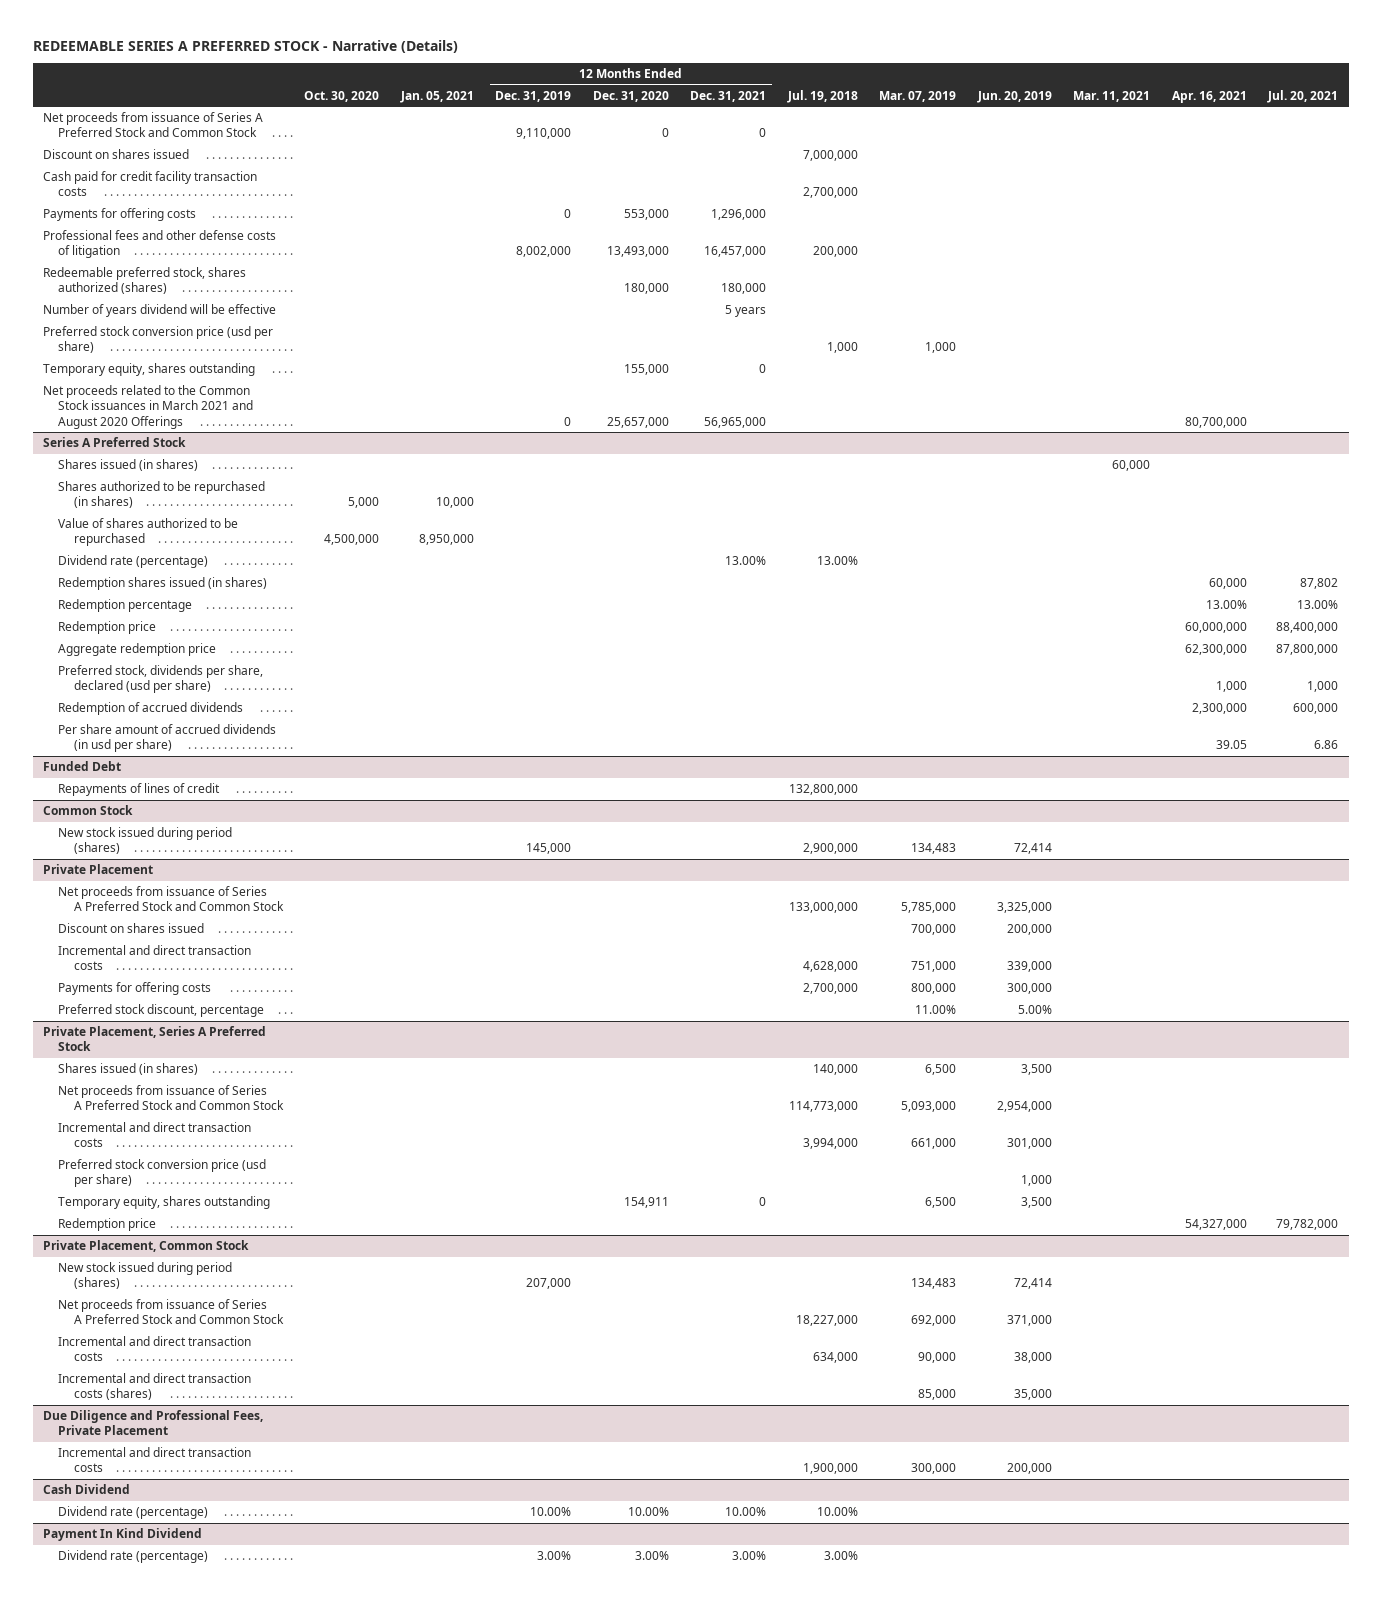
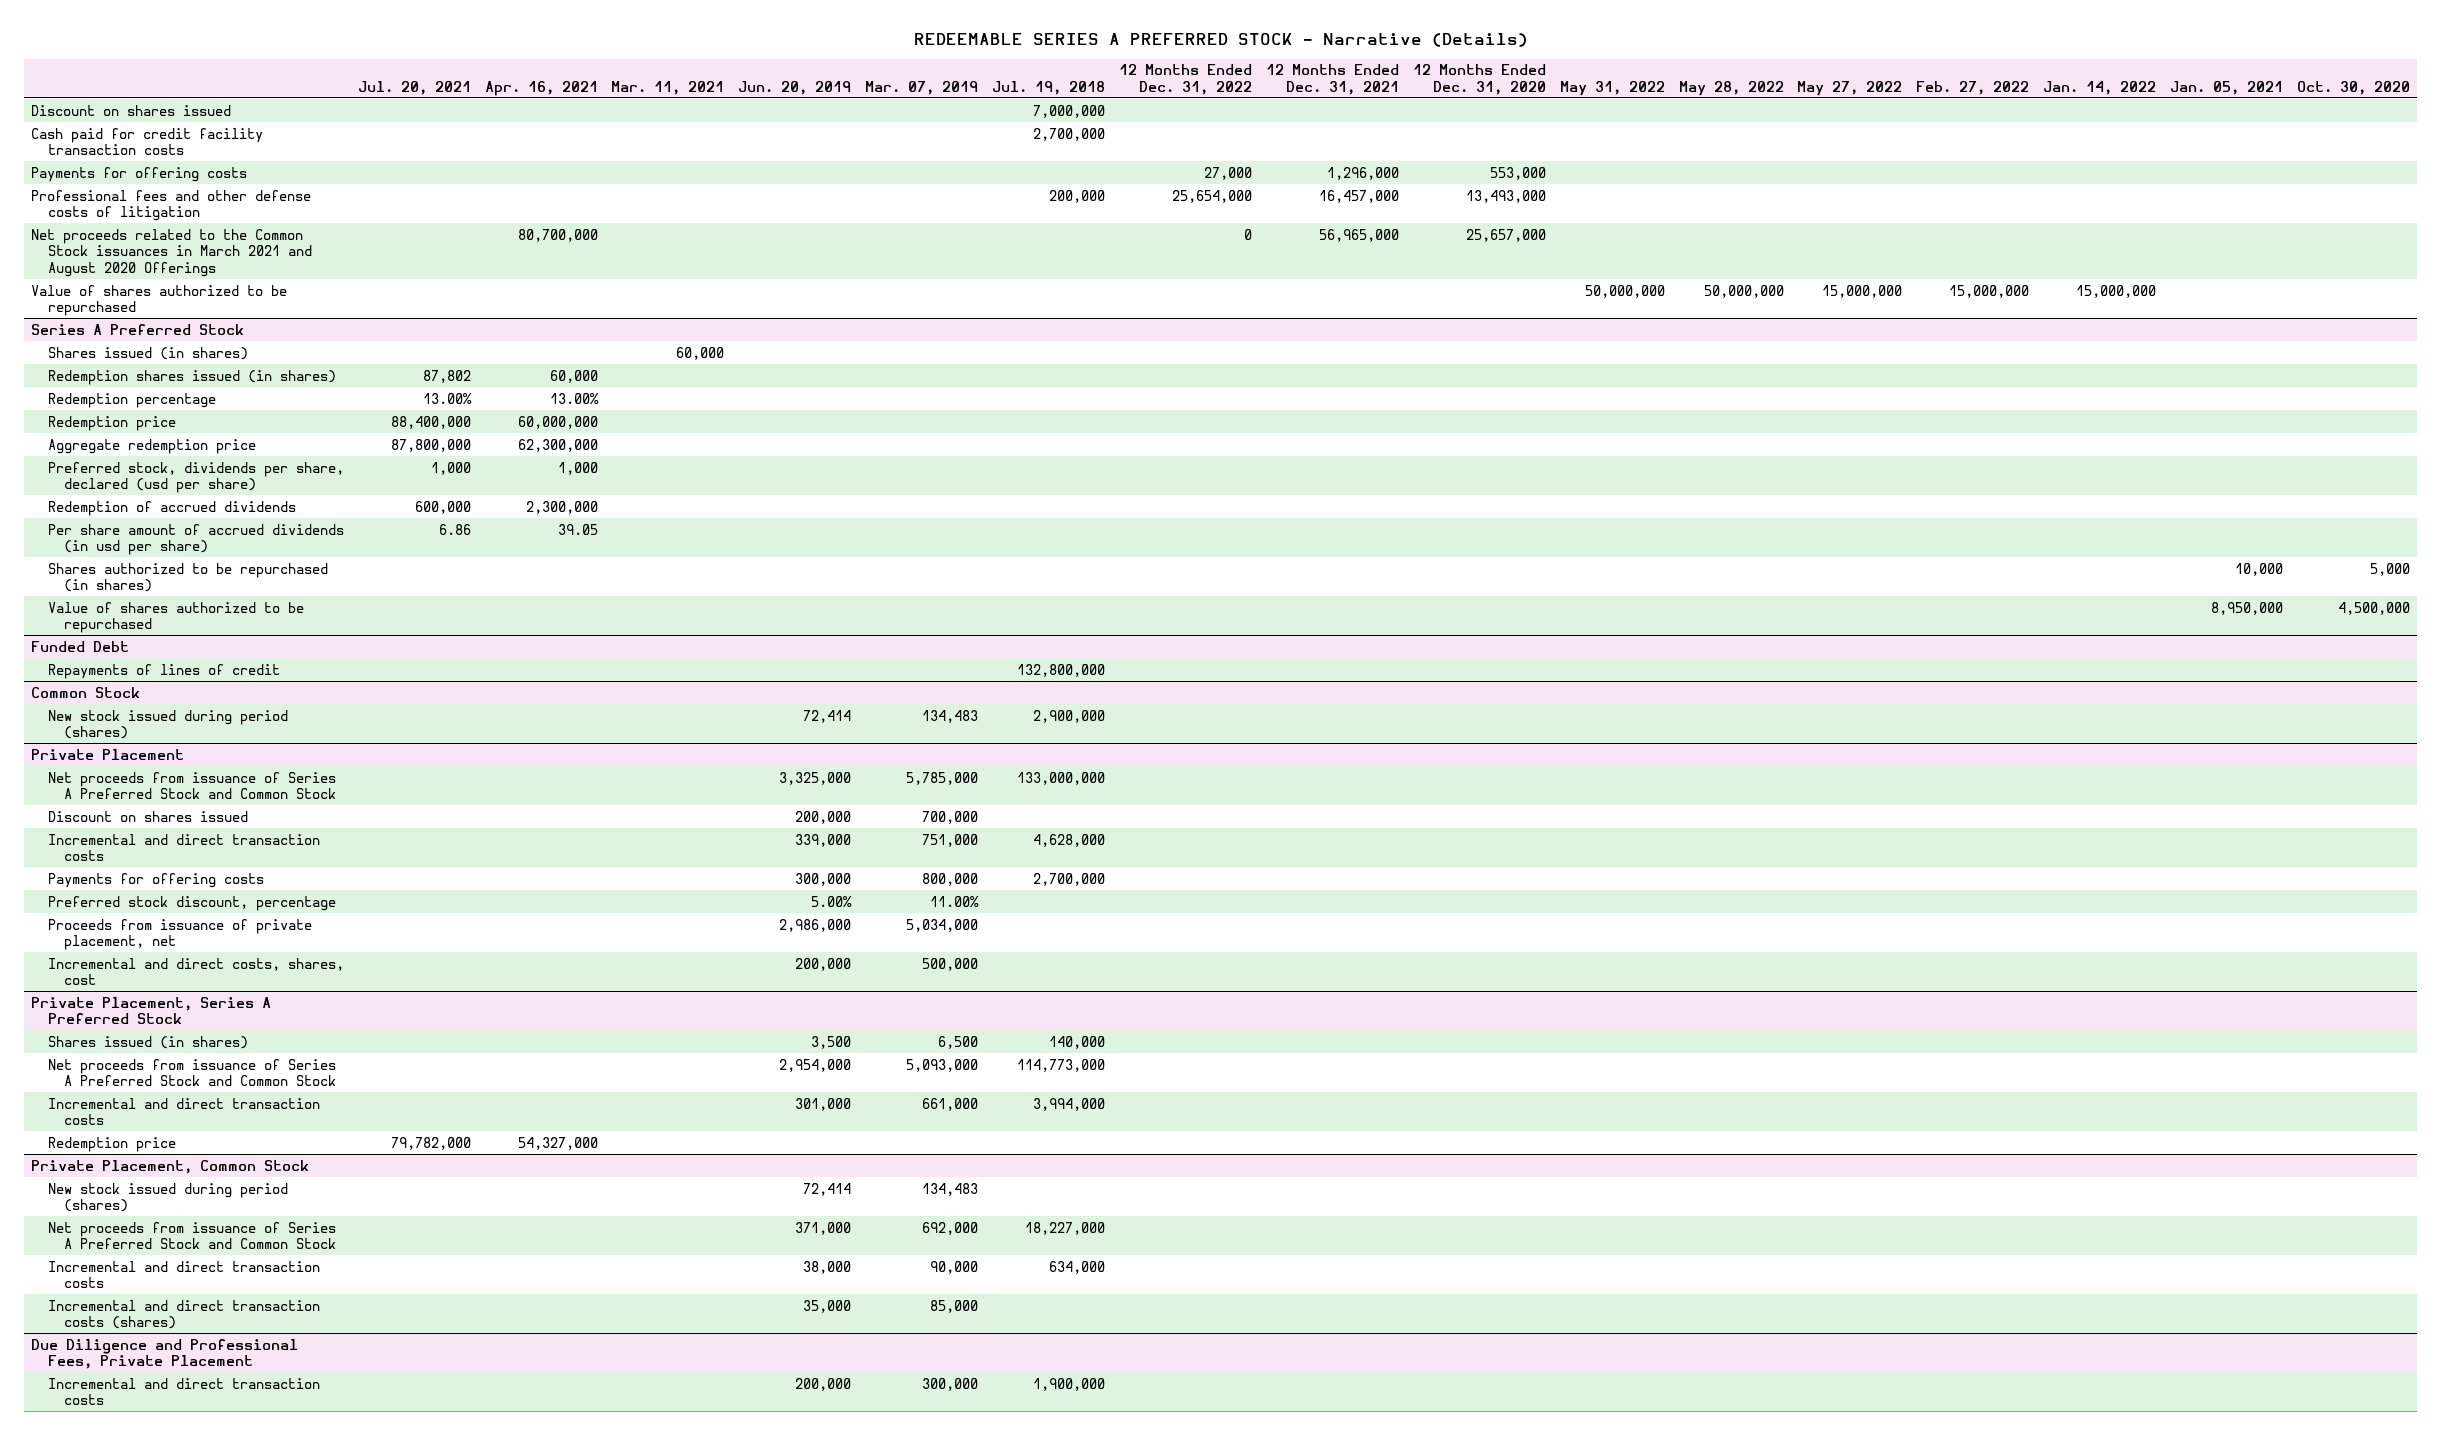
[495,90,572,102] Dec. 31, 2019 -> none
none -> [1118,64,1252,95] 12 Months Ended Dec. 31, 2022
none -> [1559,80,1665,96] May 31, 2022
none -> [1678,80,1784,96] May 28, 2022
none -> [1797,80,1903,96] May 27, 2022
none -> [1916,80,2030,95] Feb. 27, 2022
none -> [2043,80,2157,95] Jan. 14, 2022
[43,112,264,138] Net proceeds from issuance of Series A Preferred Stock and Common Stock -> none
[43,267,247,295] Redeemable preferred stock, shares authorized (shares) -> none
[43,304,277,318] Number of years dividend will be effective -> none
[43,326,274,354] Preferred stock conversion price (usd per share) -> none
[43,363,256,377] Temporary equity, shares outstanding -> none
none -> [31,284,288,317] Value of shares authorized to be repurchased
[58,555,209,569] Dividend rate (percentage) -> none
[58,481,266,509] Shares authorized to be repurchased (in shares) -> [47,562,328,593] Shares authorized to be repurchased (in shares)
[58,518,239,547] Value of shares authorized to be repurchased -> [47,601,304,634] Value of shares authorized to be repurchased
none -> [47,918,312,951] Proceeds from issuance of private placement, net
none -> [47,957,344,986] Incremental and direct costs, shares, cost
[58,1159,267,1188] Preferred stock conversion price (usd per share) -> none
[58,1196,271,1210] Temporary equity, shares outstanding -> none
[43,1484,131,1495] Cash Dividend -> none
[58,1506,209,1520] Dividend rate (percentage) -> none
[43,1528,203,1542] Payment In Kind Dividend -> none
[58,1550,209,1564] Dividend rate (percentage) -> none

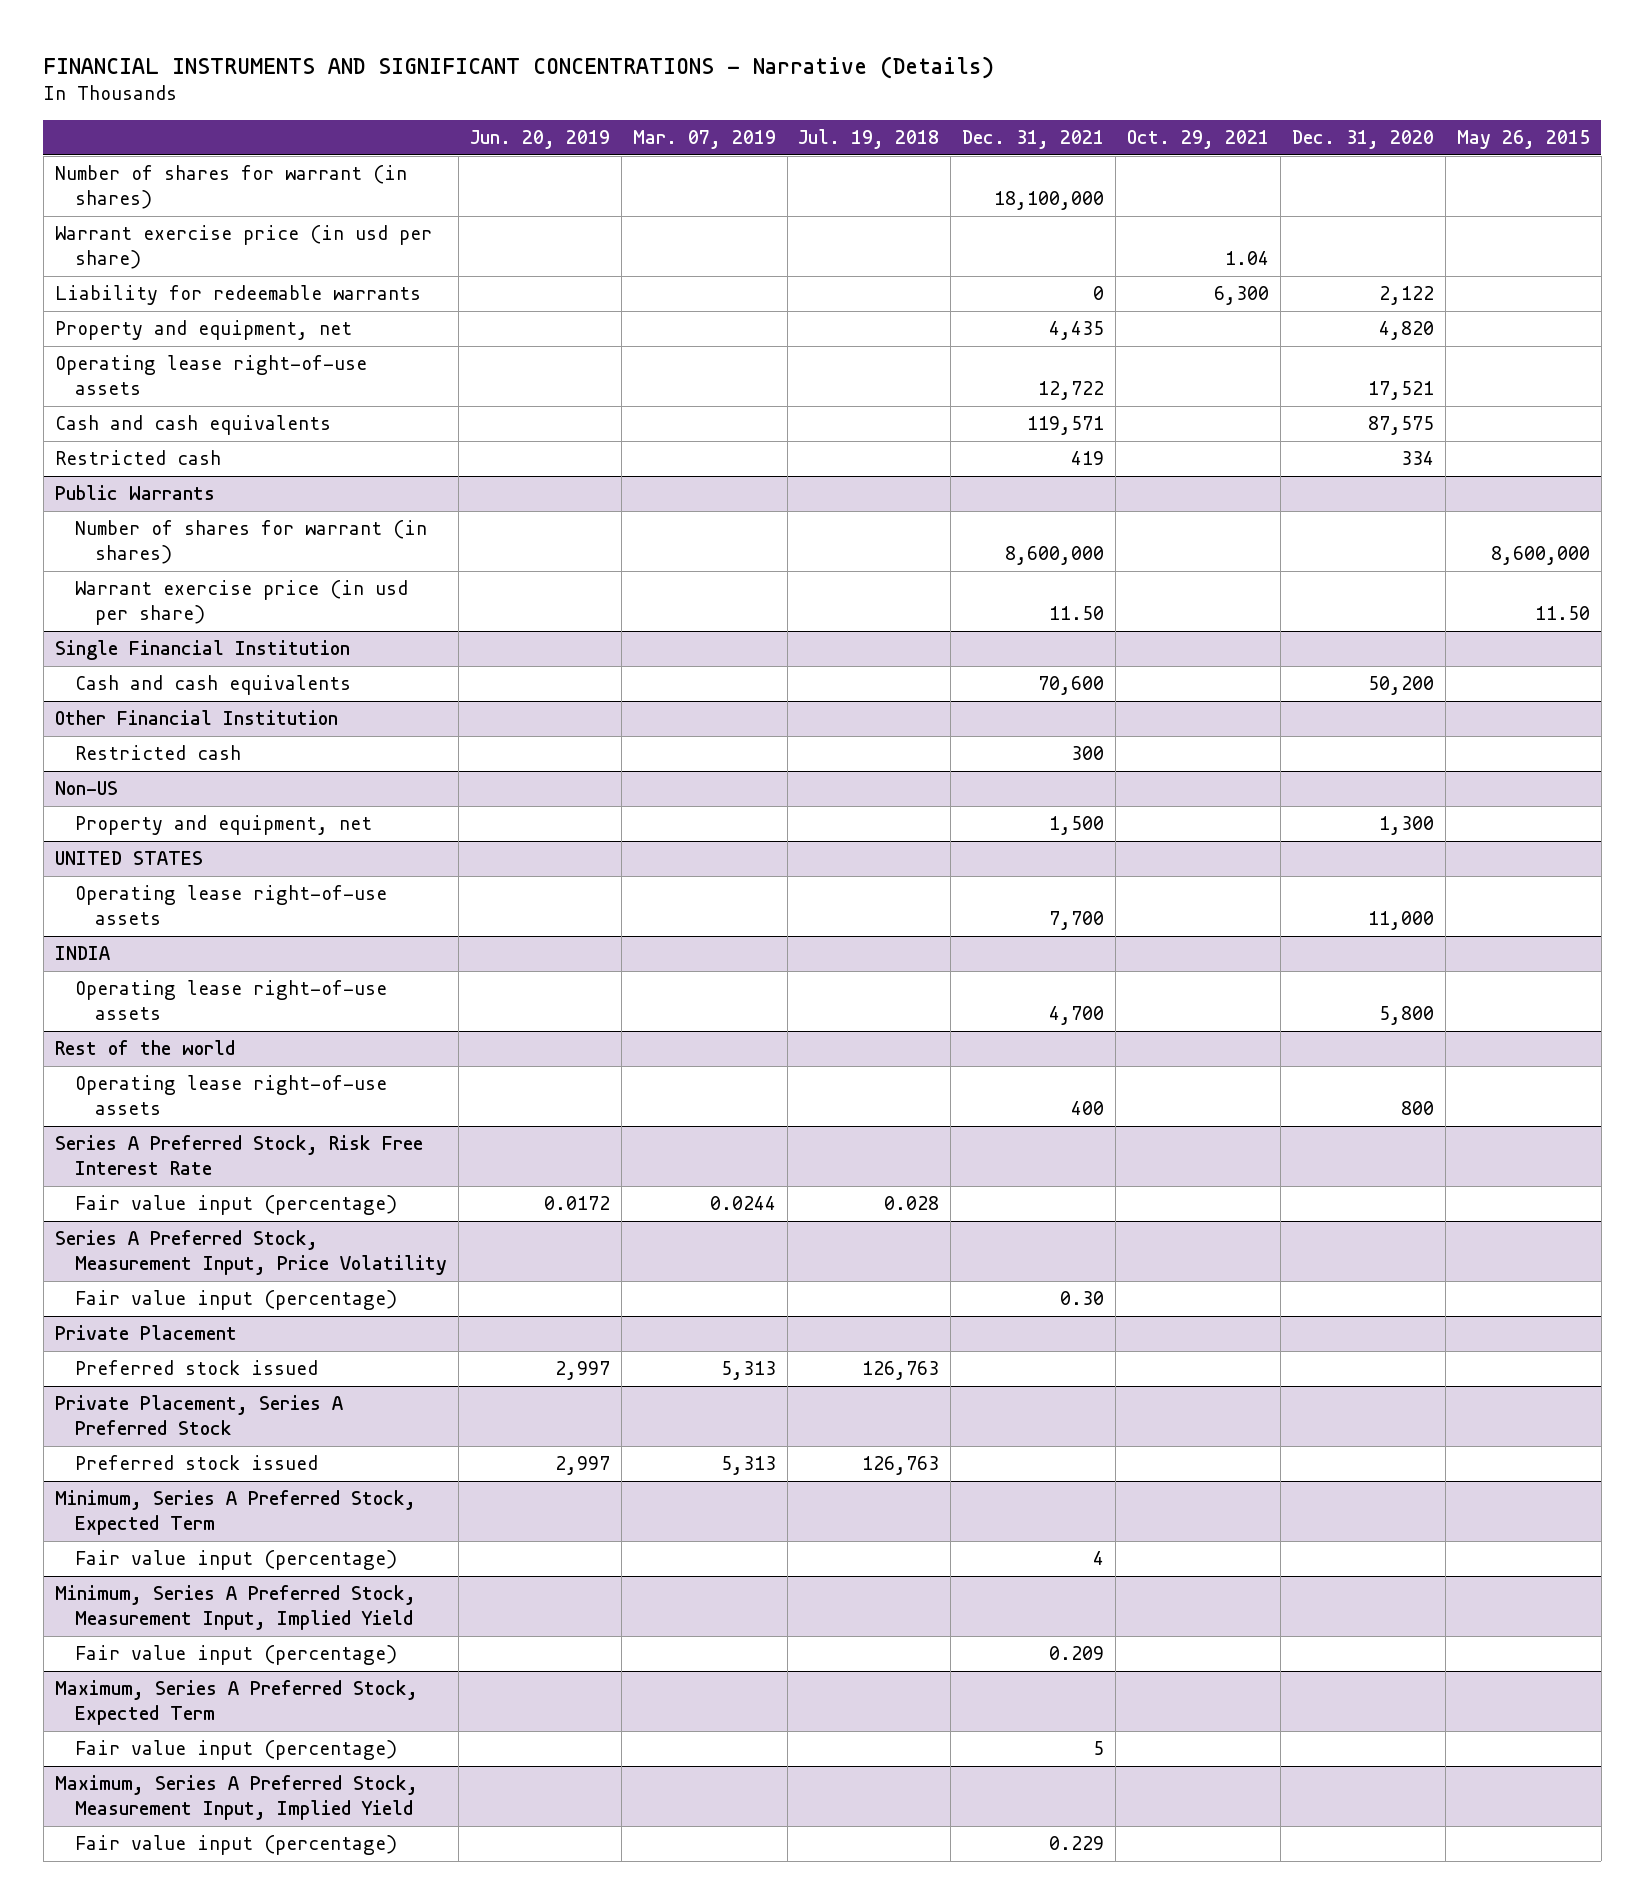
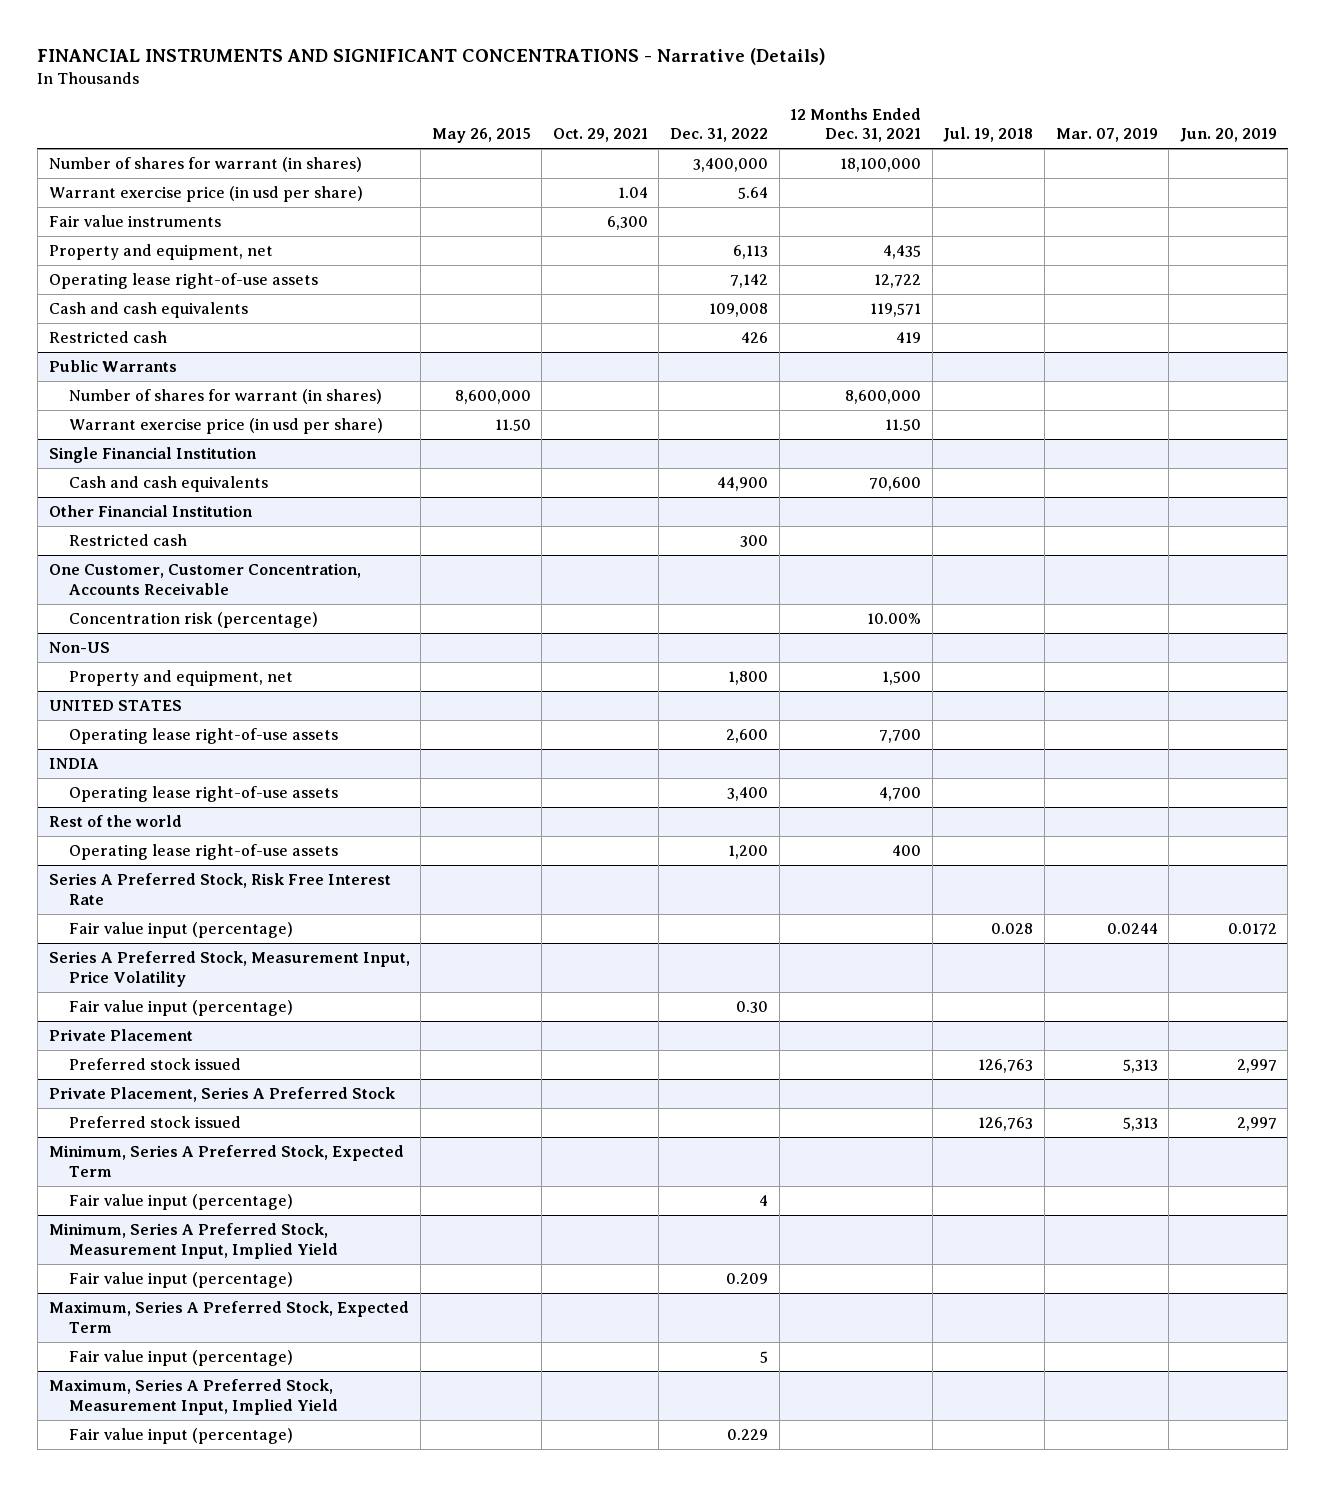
[962,130,1105,150] Dec. 31, 2021 -> none
[1292,130,1435,150] Dec. 31, 2020 -> none
none -> [670,128,769,143] Dec. 31, 2022
none -> [790,107,922,143] 12 Months Ended Dec. 31, 2021
[54,285,421,306] Liability for redeemable warrants -> [48,214,221,227] Fair value instruments
none -> [48,562,361,595] One Customer, Customer Concentration, Accounts Receivable
none -> [68,611,318,628] Concentration risk (percentage)

